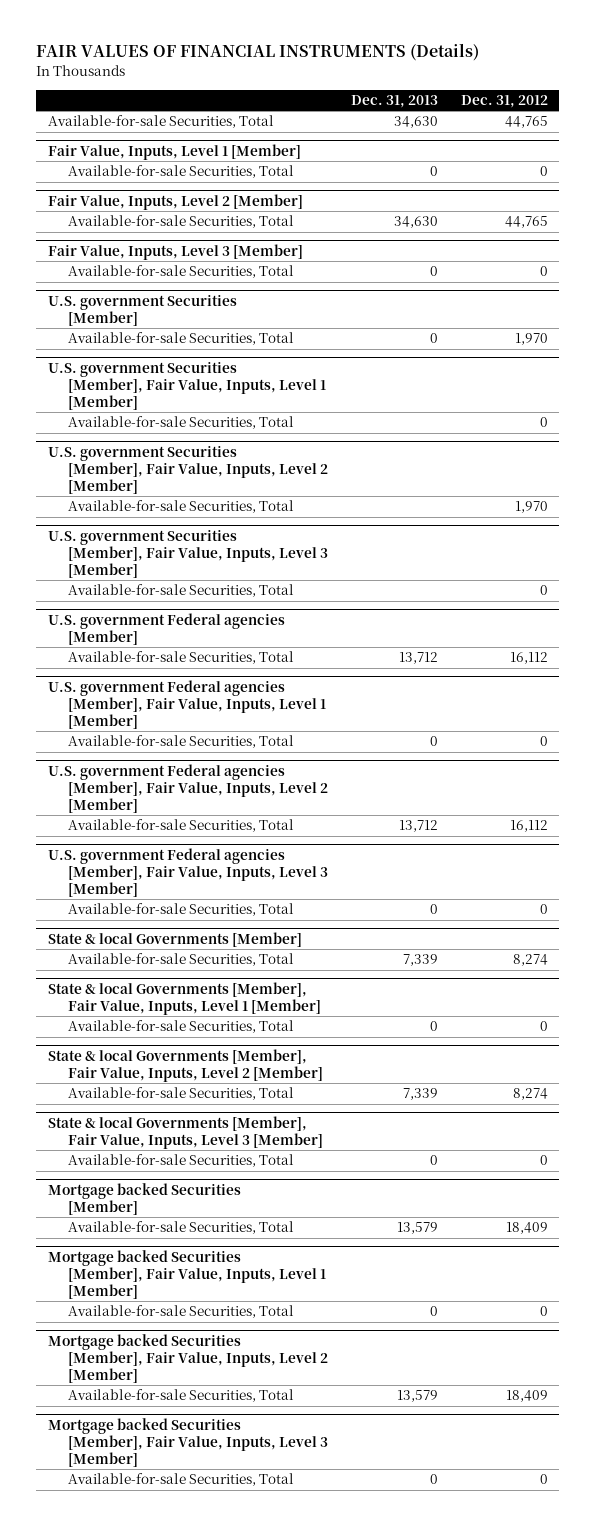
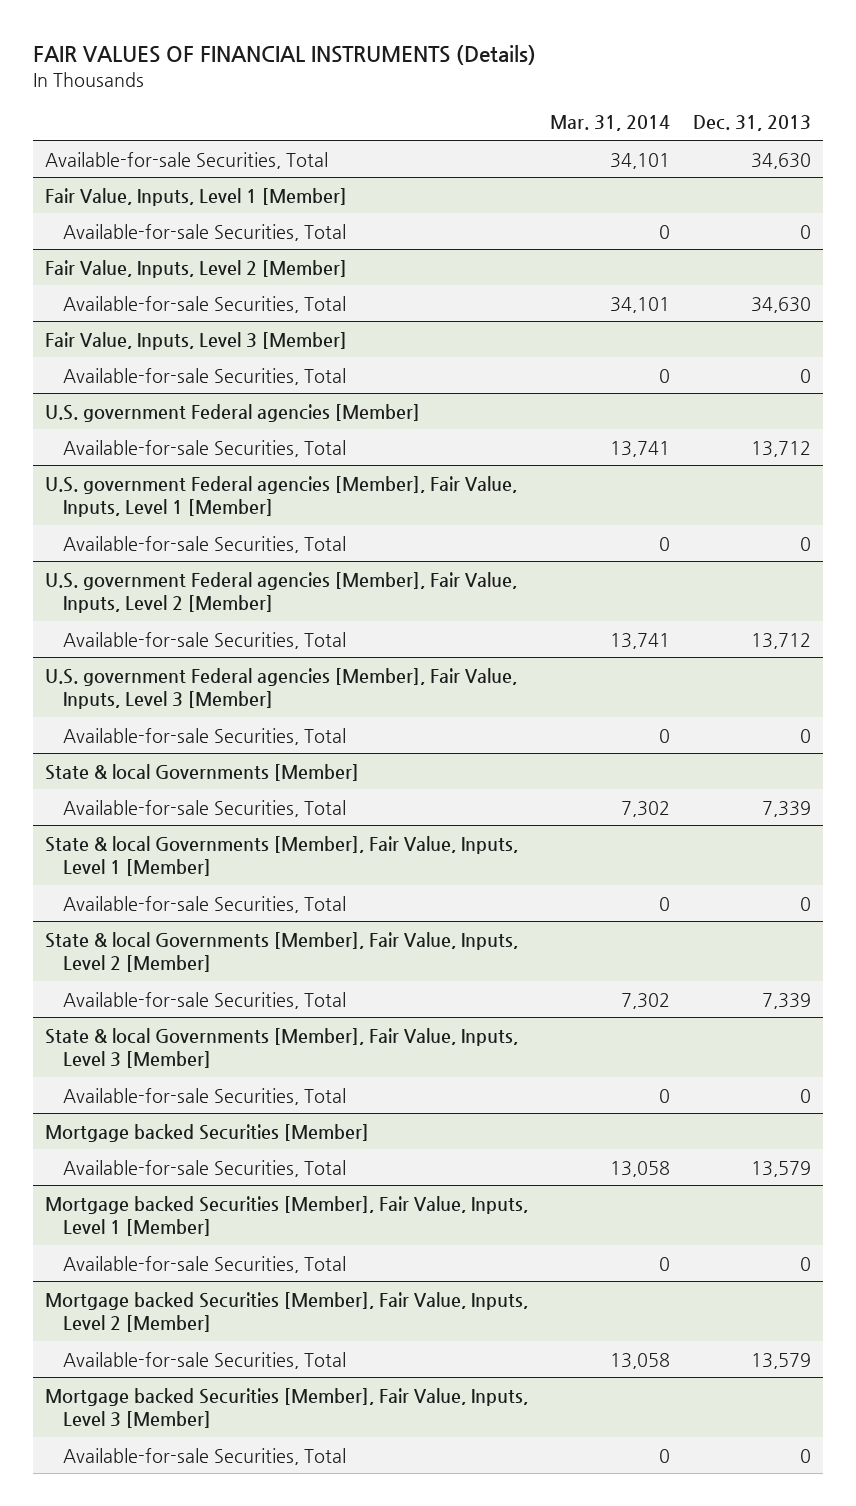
[460,94,548,108] Dec. 31, 2012 -> none
none -> [550,115,671,132] Mar. 31, 2014
[47,294,237,326] U.S. government Securities [Member] -> none
[67,332,294,346] Available-for-sale Securities, Total -> none
[47,361,326,411] U.S. government Securities [Member], Fair Value, Inputs, Level 1 [Member] -> none
[67,416,294,430] Available-for-sale Securities, Total -> none
[47,445,328,495] U.S. government Securities [Member], Fair Value, Inputs, Level 2 [Member] -> none
[67,500,294,514] Available-for-sale Securities, Total -> none
[47,529,328,579] U.S. government Securities [Member], Fair Value, Inputs, Level 3 [Member] -> none
[67,584,294,598] Available-for-sale Securities, Total -> none

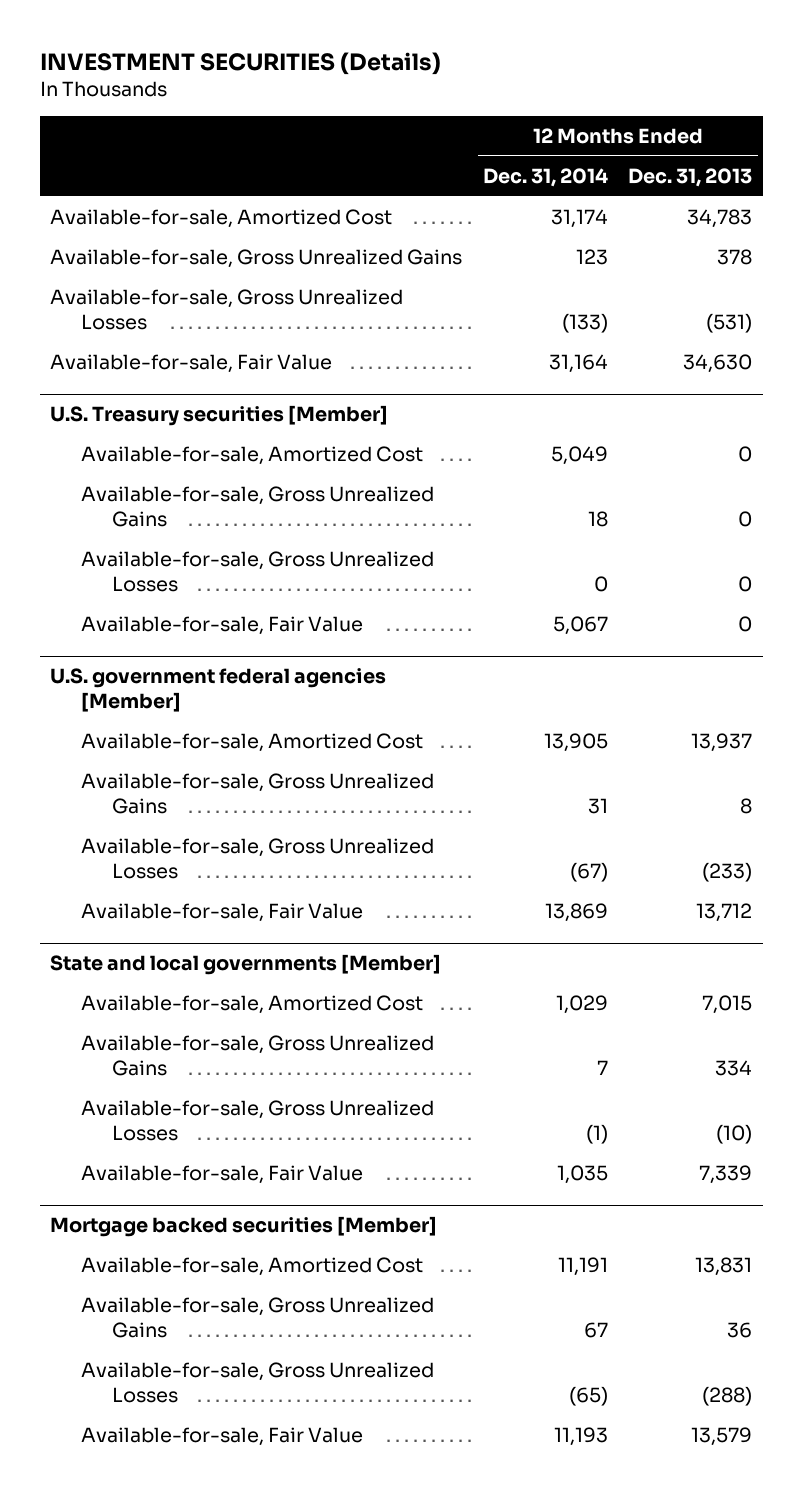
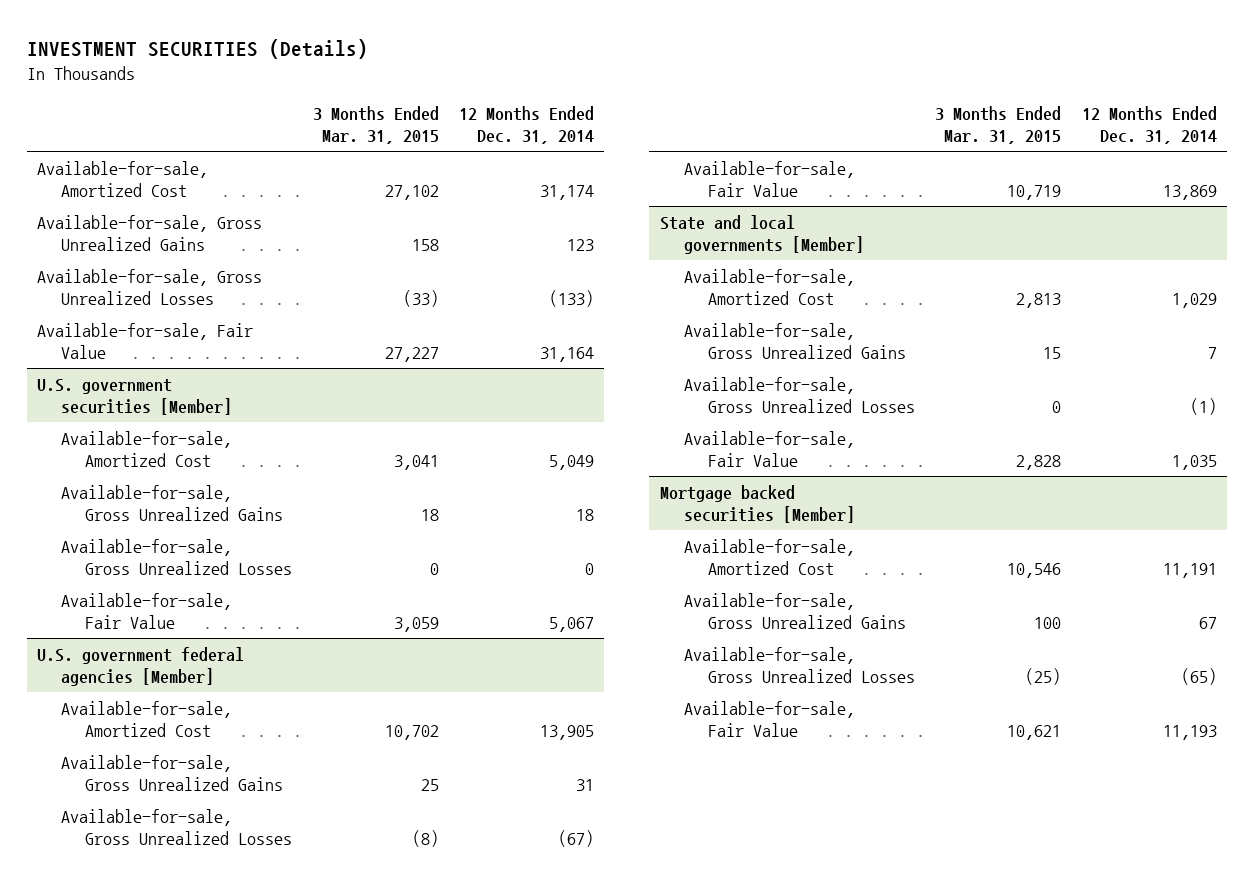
[628,167,753,187] Dec. 31, 2013 -> none
none -> [312,106,439,145] 3 Months Ended Mar. 31, 2015
[49,405,388,427] U.S. Treasury securities [Member] -> [37,378,233,415] U.S. government securities [Member]

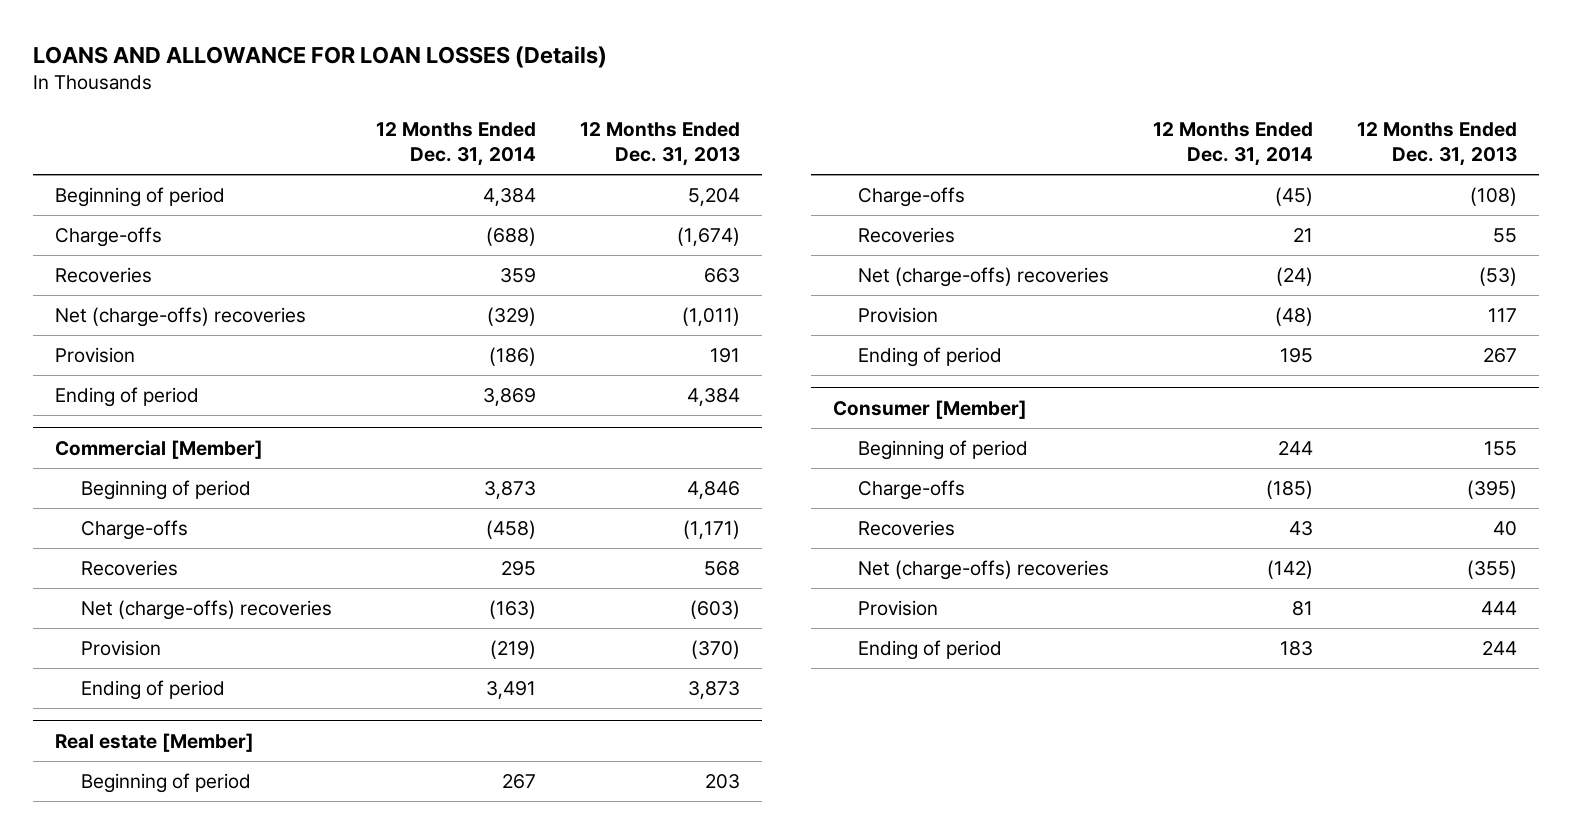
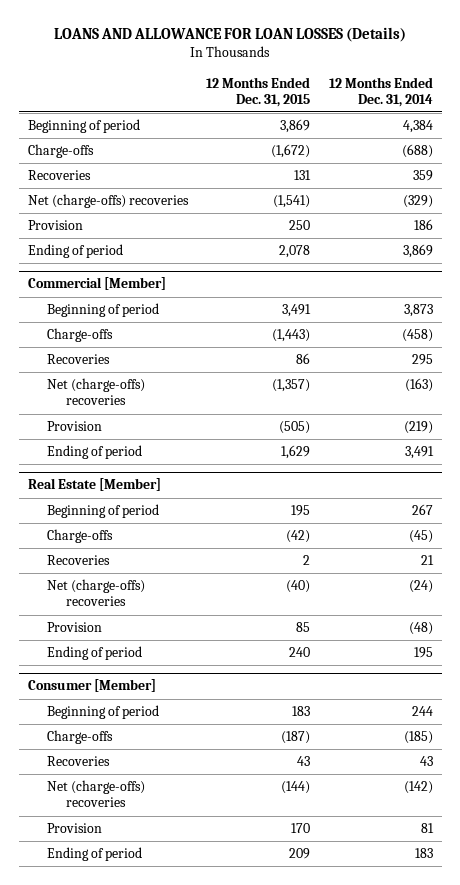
[579,121,740,166] 12 Months Ended Dec. 31, 2013 -> none
none -> [206,76,311,107] 12 Months Ended Dec. 31, 2015
[488,347,536,367] (186) -> [413,219,433,231] 186
[55,732,255,752] Real estate [Member] -> [27,478,161,492] Real Estate [Member]

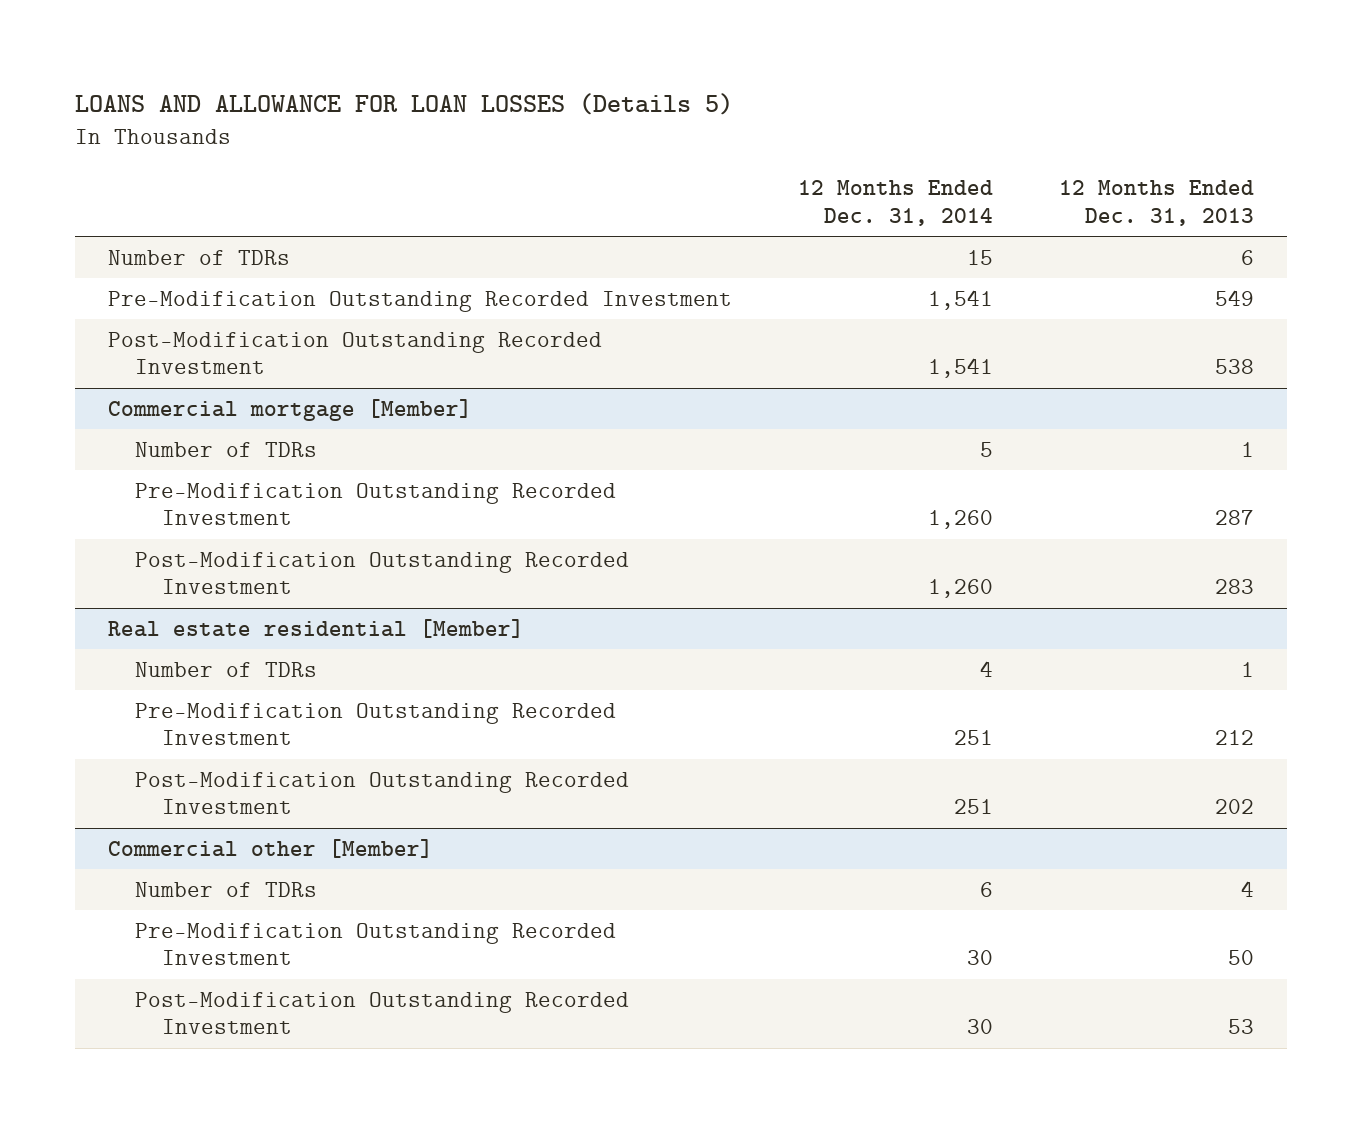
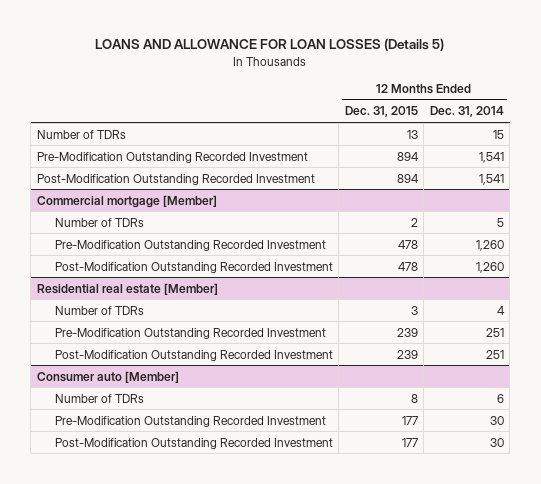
[1059,179,1255,226] 12 Months Ended Dec. 31, 2013 -> none
none -> [344,106,418,118] Dec. 31, 2015
[108,618,525,638] Real estate residential [Member] -> [36,282,218,295] Residential real estate [Member]
[108,838,434,858] Commercial other [Member] -> none
none -> [36,370,179,383] Consumer auto [Member]

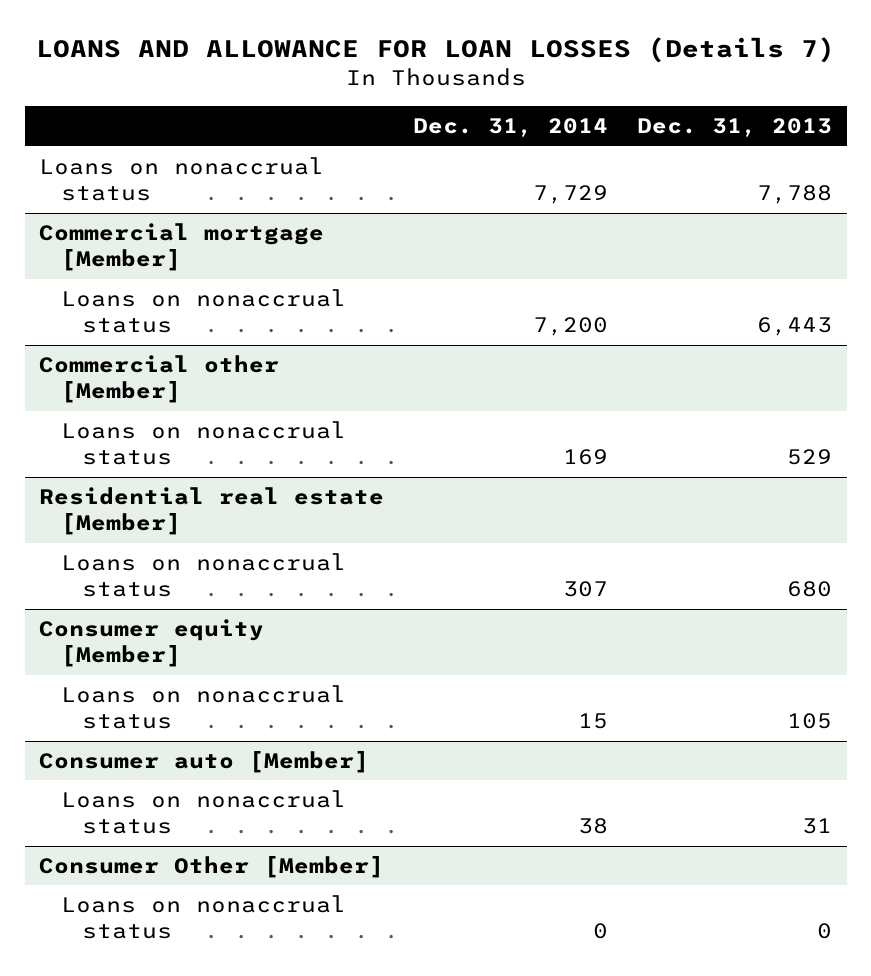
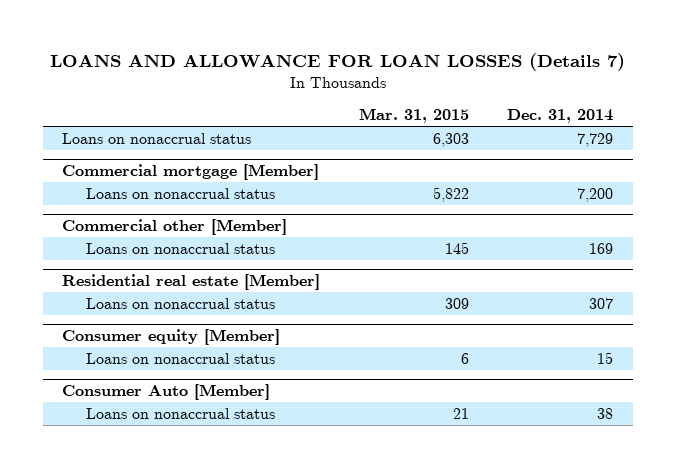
[637,118,833,138] Dec. 31, 2013 -> none
none -> [358,108,469,124] Mar. 31, 2015
[39,751,370,774] Consumer auto [Member] -> [61,383,270,400] Consumer Auto [Member]
[39,856,385,879] Consumer Other [Member] -> none
[60,895,346,940] Loans on nonaccrual status -> none

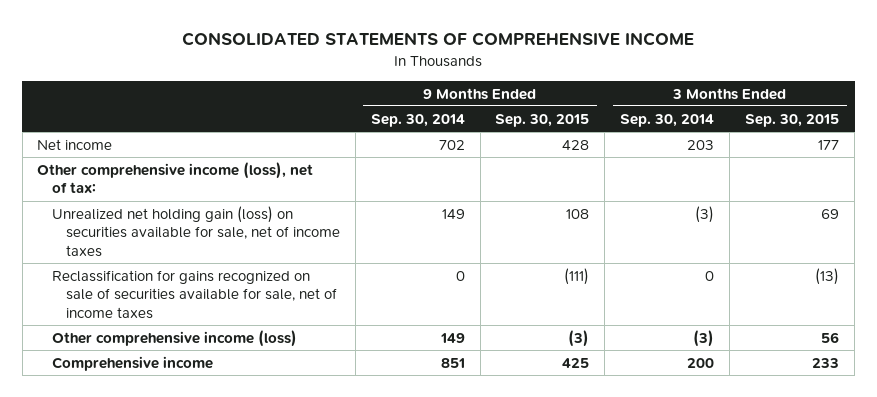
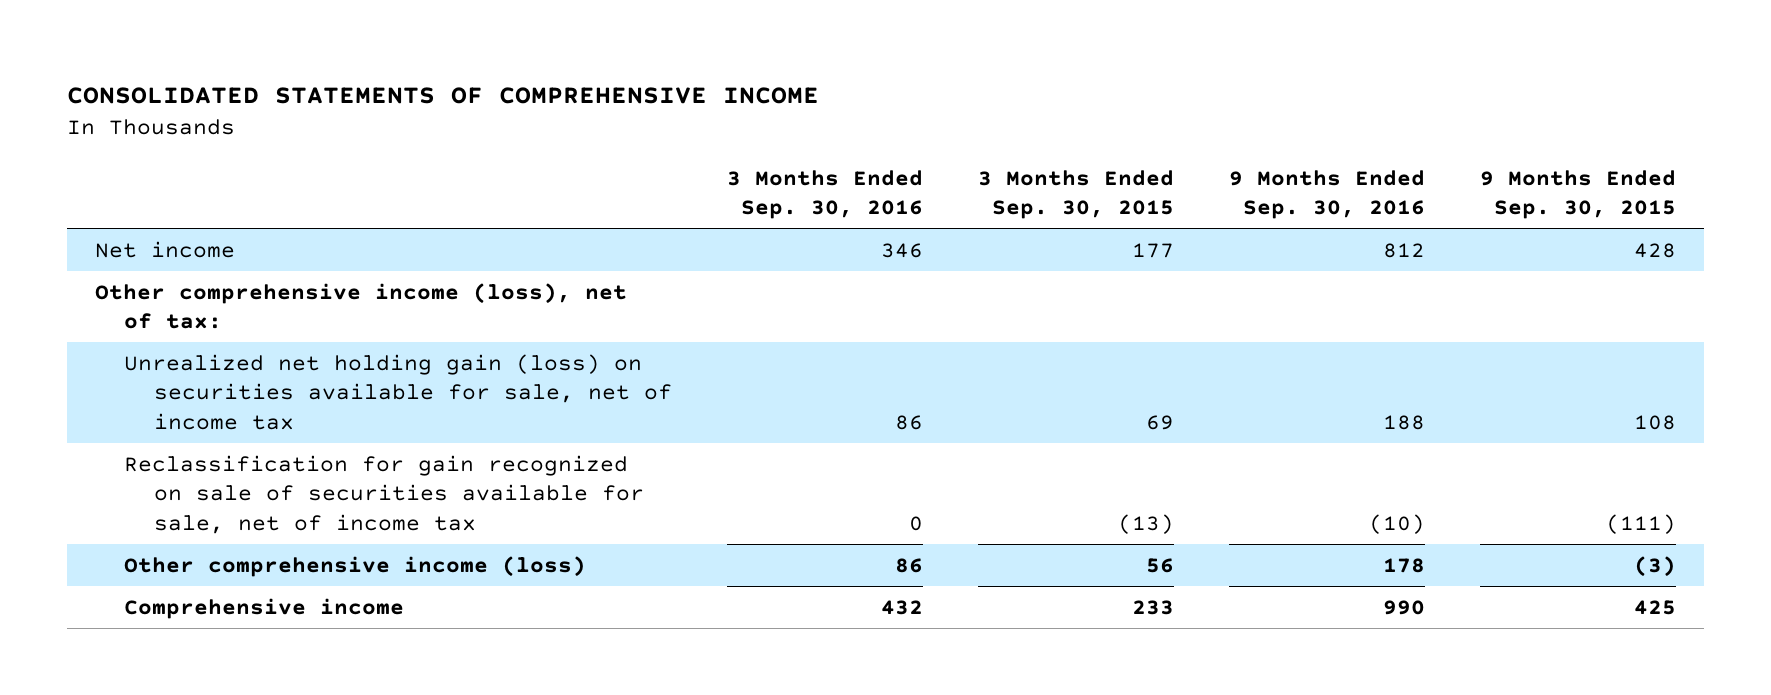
[370,113,465,127] Sep. 30, 2014 -> none
[620,113,715,127] Sep. 30, 2014 -> none
none -> [727,169,924,220] 3 Months Ended Sep. 30, 2016
none -> [1229,169,1426,220] 9 Months Ended Sep. 30, 2016
[51,205,340,257] Unrealized net holding gain (loss) on securities available for sale, net of income taxes -> [124,353,672,430] Unrealized net holding gain (loss) on securities available for sale, net of income tax
[51,269,337,319] Reclassification for gains recognized on sale of securities available for sale, net of income taxes -> [124,454,644,534] Reclassification for gain recognized on sale of securities available for sale, net of income tax

